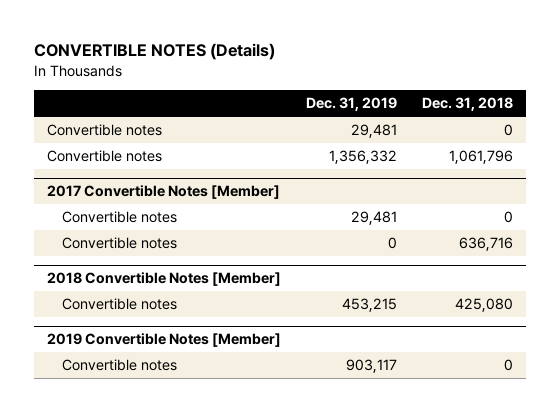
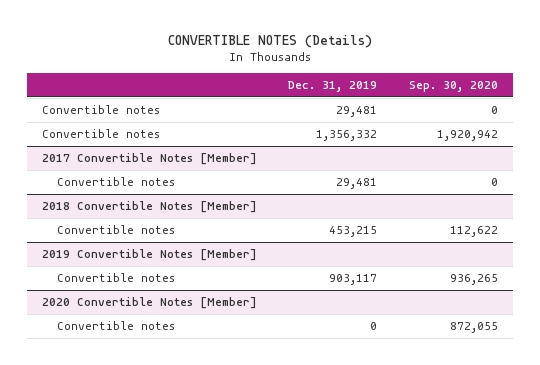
[421,97,513,112] Dec. 31, 2018 -> none
none -> [408,80,498,92] Sep. 30, 2020
[62,237,178,250] Convertible notes -> none
none -> [42,297,258,310] 2020 Convertible Notes [Member]
none -> [57,321,176,331] Convertible notes

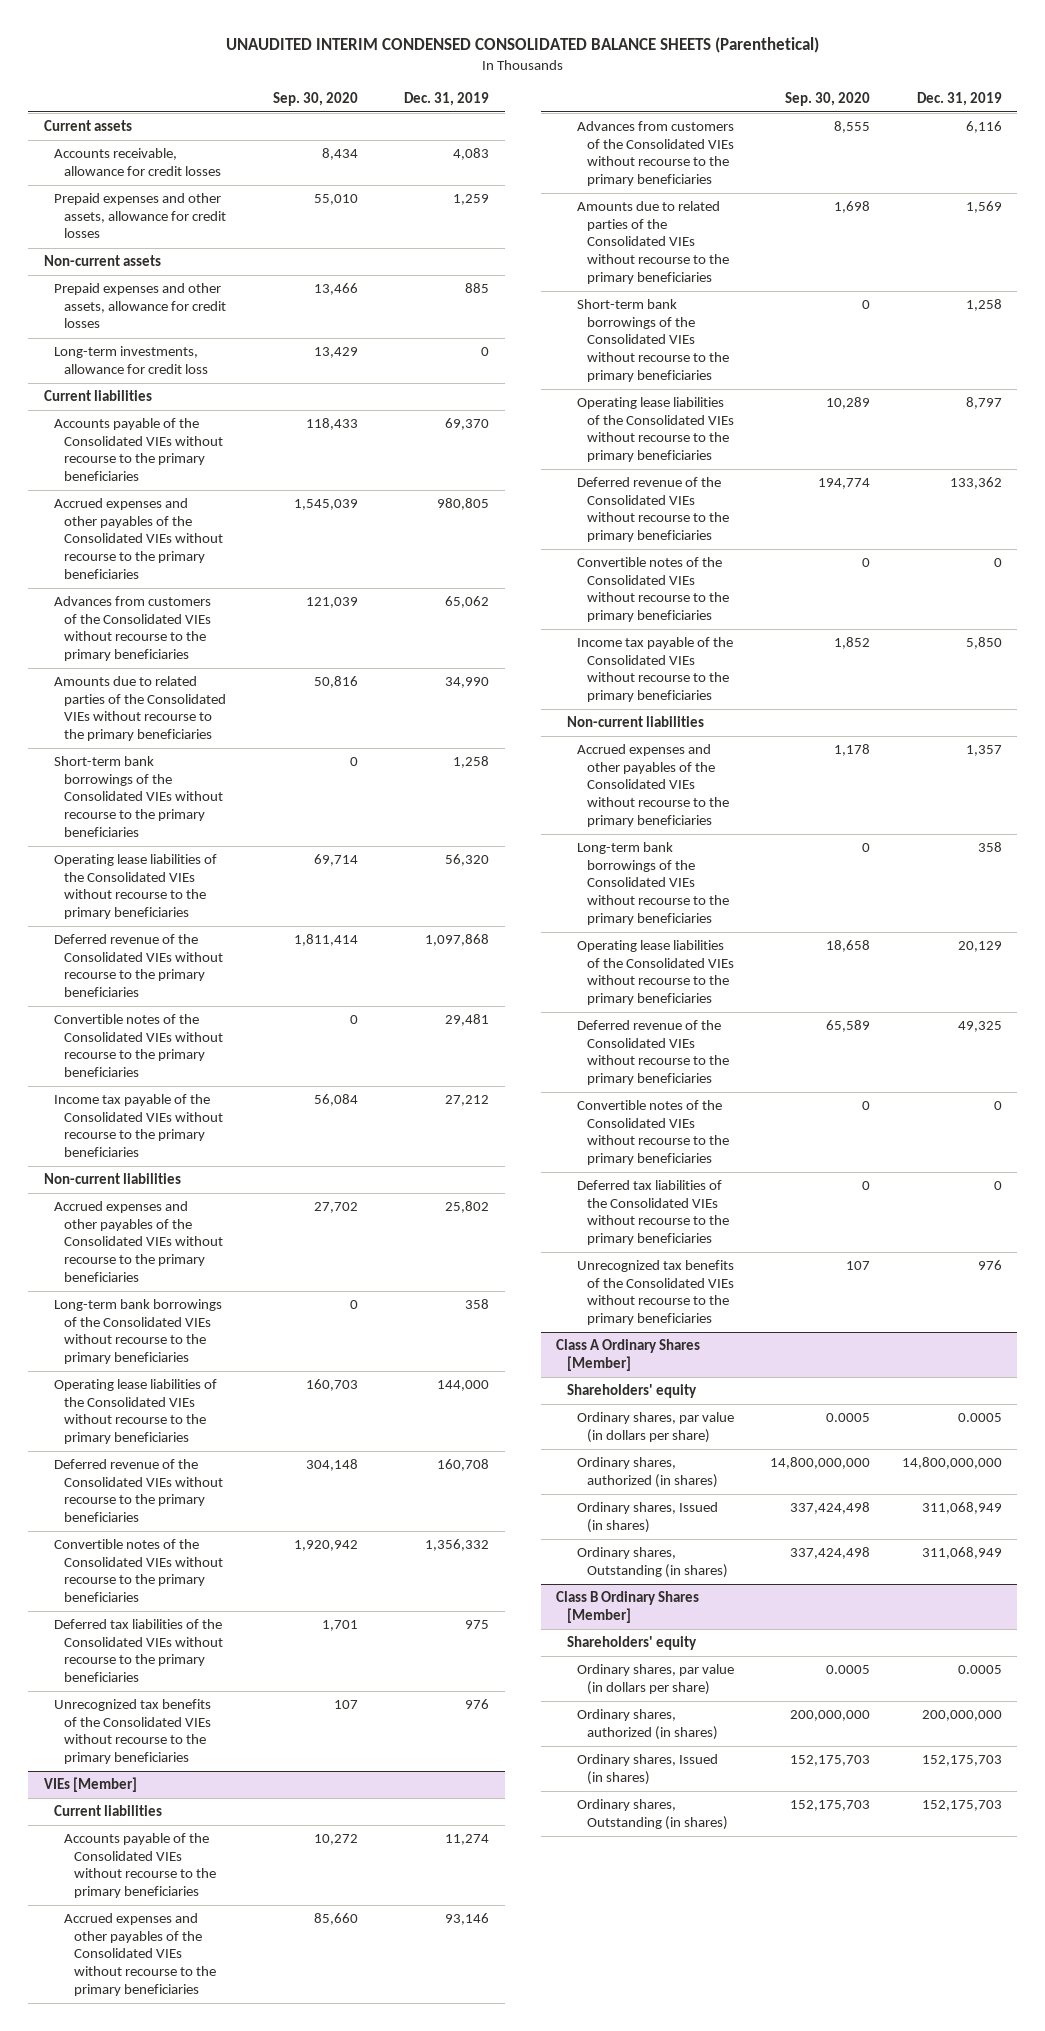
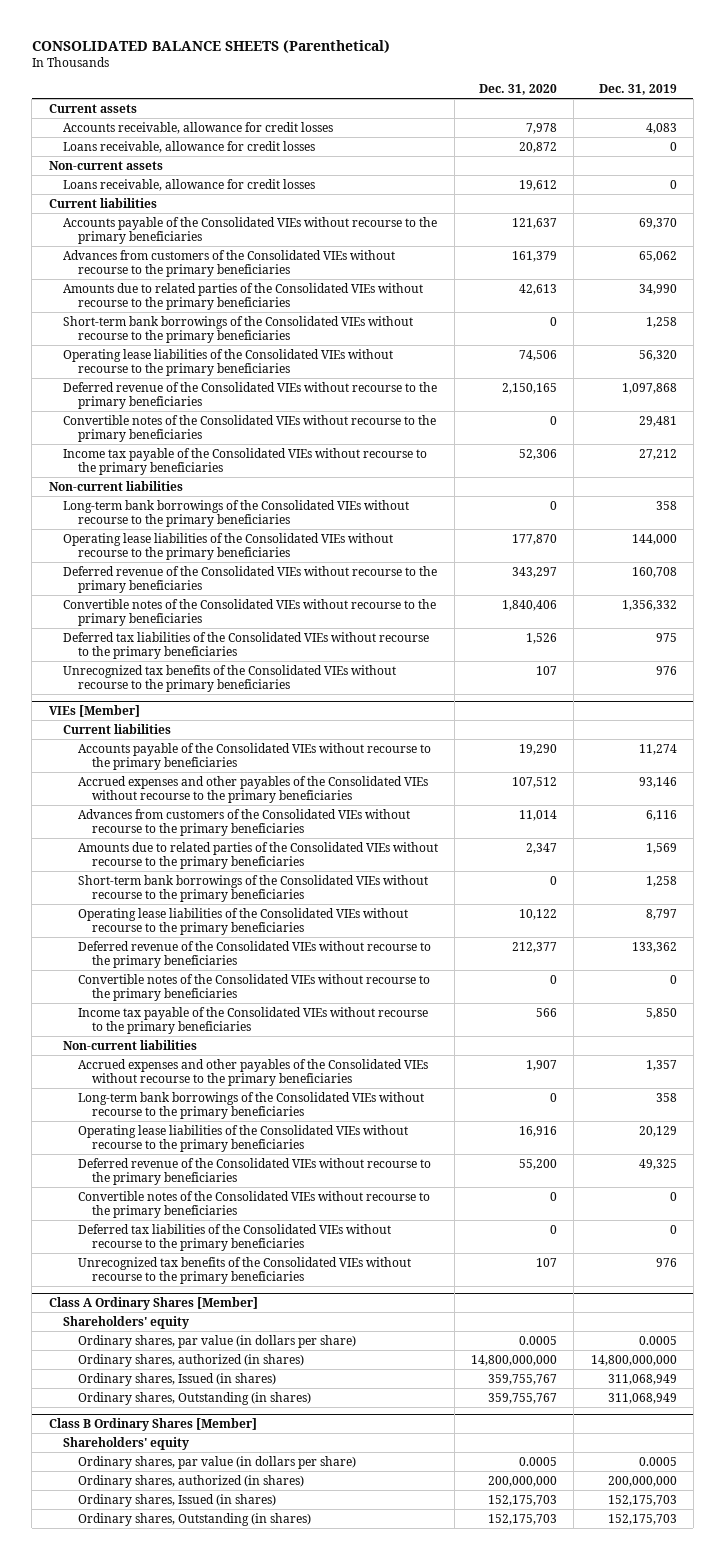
[225,37,819,54] UNAUDITED INTERIM CONDENSED CONSOLIDATED BALANCE SHEETS (Parenthetical) -> [31,39,390,53] CONSOLIDATED BALANCE SHEETS (Parenthetical)
[272,91,358,106] Sep. 30, 2020 -> none
none -> [479,83,558,95] Dec. 31, 2020
[53,193,227,239] Prepaid expenses and other assets, allowance for credit losses -> none
none -> [63,140,316,153] Loans receivable, allowance for credit losses
[53,283,227,329] Prepaid expenses and other assets, allowance for credit losses -> none
[53,346,209,374] Long-term investments, allowance for credit loss -> none
none -> [63,178,316,191] Loans receivable, allowance for credit losses
[53,498,224,579] Accrued expenses and other payables of the Consolidated VIEs without recourse to the primary beneficiaries -> none
[53,1201,224,1282] Accrued expenses and other payables of the Consolidated VIEs without recourse to the primary beneficiaries -> none

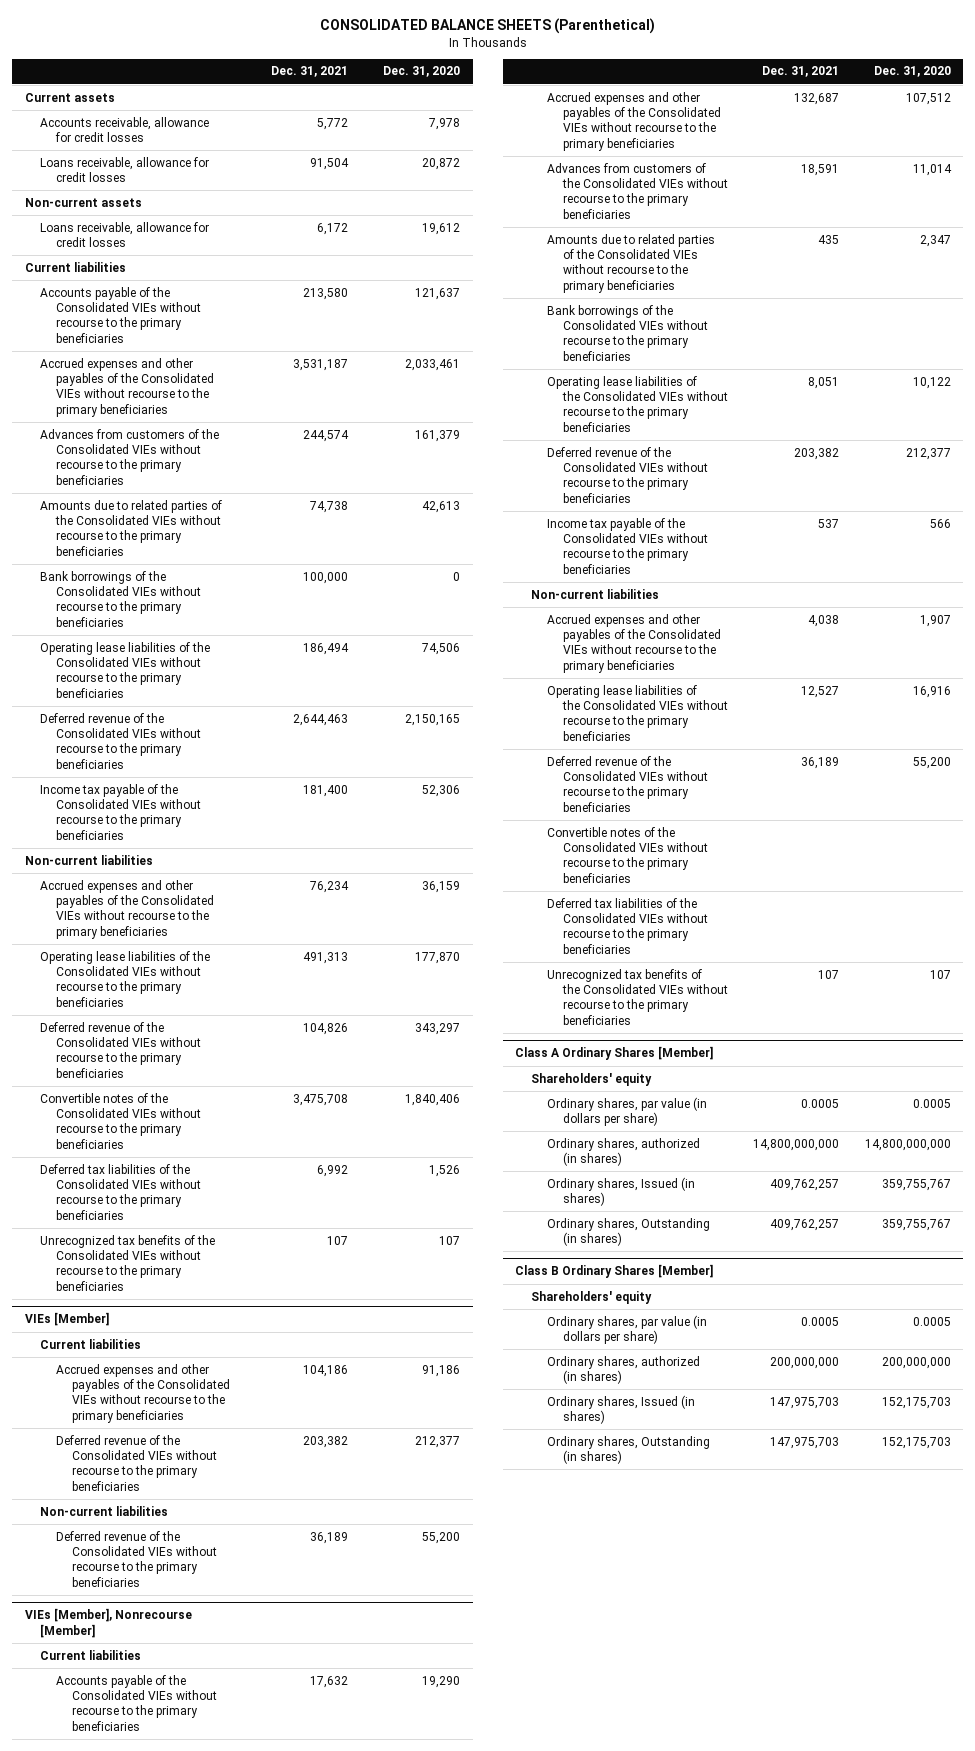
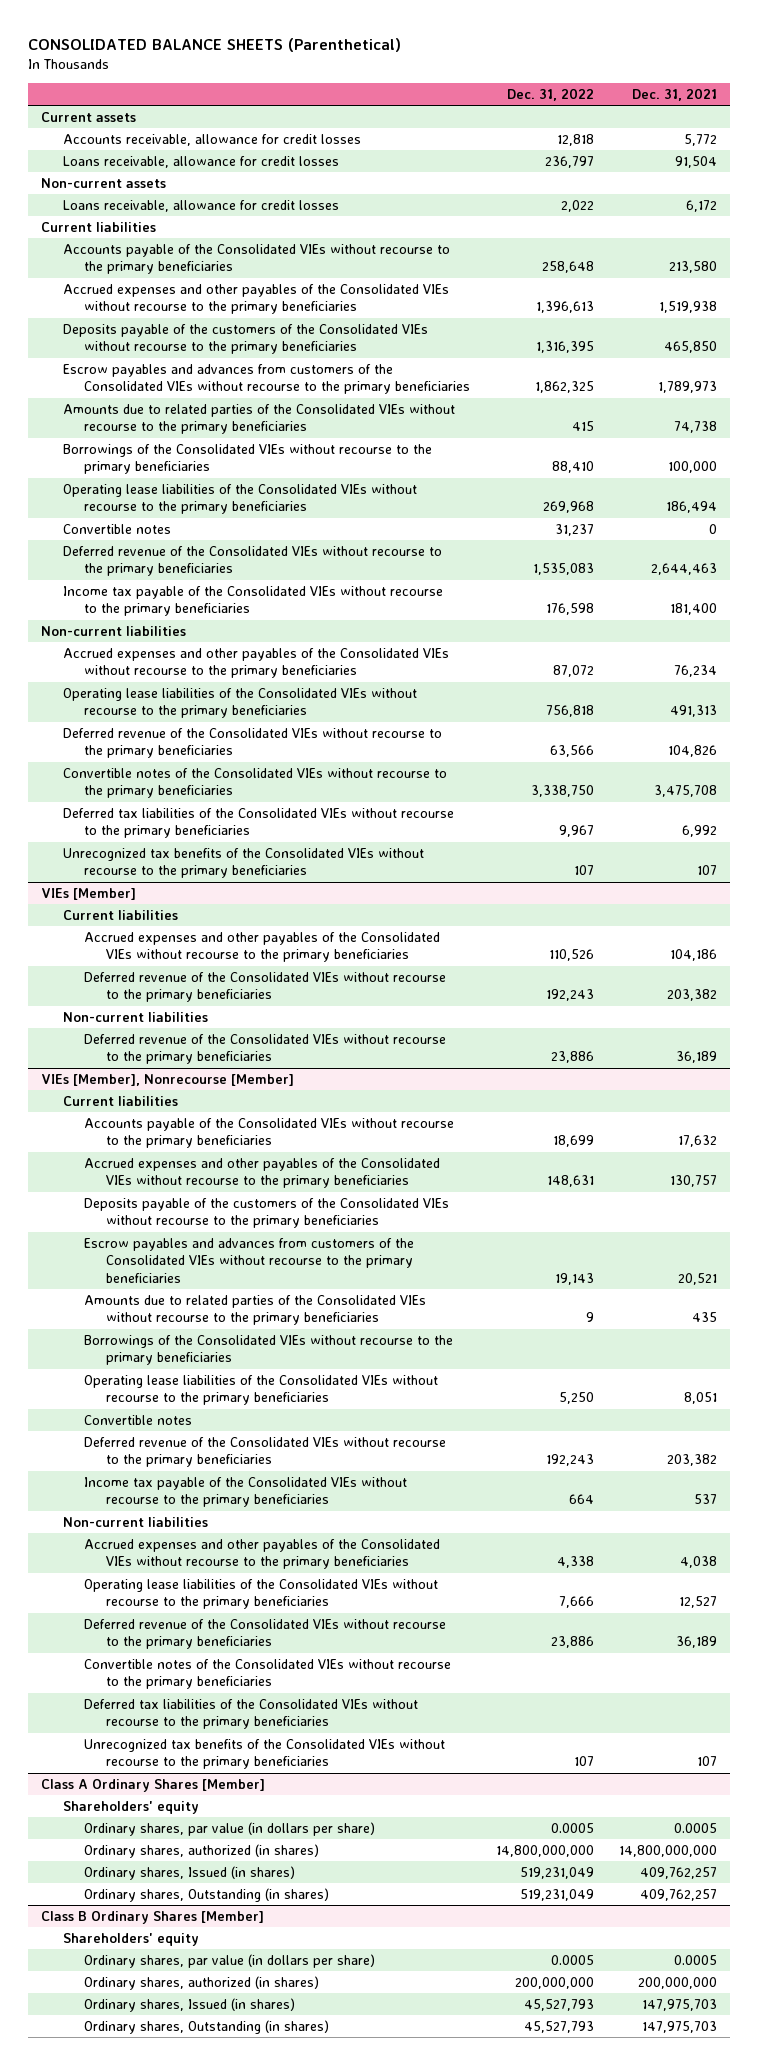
[382,66,460,78] Dec. 31, 2020 -> none
none -> [506,87,594,101] Dec. 31, 2022
[293,358,349,371] 3,531,187 -> [659,301,718,314] 1,519,938
none -> [62,323,428,355] Deposits payable of the customers of the Consolidated VIEs without recourse to the primary beneficiaries
[40,428,220,485] Advances from customers of the Consolidated VIEs without recourse to the primary beneficiaries -> [62,363,471,395] Escrow payables and advances from customers of the Consolidated VIEs without recourse to the primary beneficiaries
[303,429,350,442] 244,574 -> [658,381,718,394] 1,789,973
[40,570,202,627] Bank borrowings of the Consolidated VIEs without recourse to the primary beneficiaries -> [62,443,432,475] Borrowings of the Consolidated VIEs without recourse to the primary beneficiaries
none -> [62,523,171,534] Convertible notes
[794,92,840,105] 132,687 -> [670,1175,718,1188] 130,757
none -> [84,1197,450,1229] Deposits payable of the customers of the Consolidated VIEs without recourse to the primary beneficiaries
[546,162,728,219] Advances from customers of the Consolidated VIEs without recourse to the primary beneficiaries -> [84,1237,415,1283] Escrow payables and advances from customers of the Consolidated VIEs without recourse to the primary beneficiaries
[801,163,840,176] 18,591 -> [678,1272,718,1285] 20,521
[546,304,708,361] Bank borrowings of the Consolidated VIEs without recourse to the primary beneficiaries -> [84,1334,454,1366] Borrowings of the Consolidated VIEs without recourse to the primary beneficiaries
none -> [84,1414,193,1425] Convertible notes

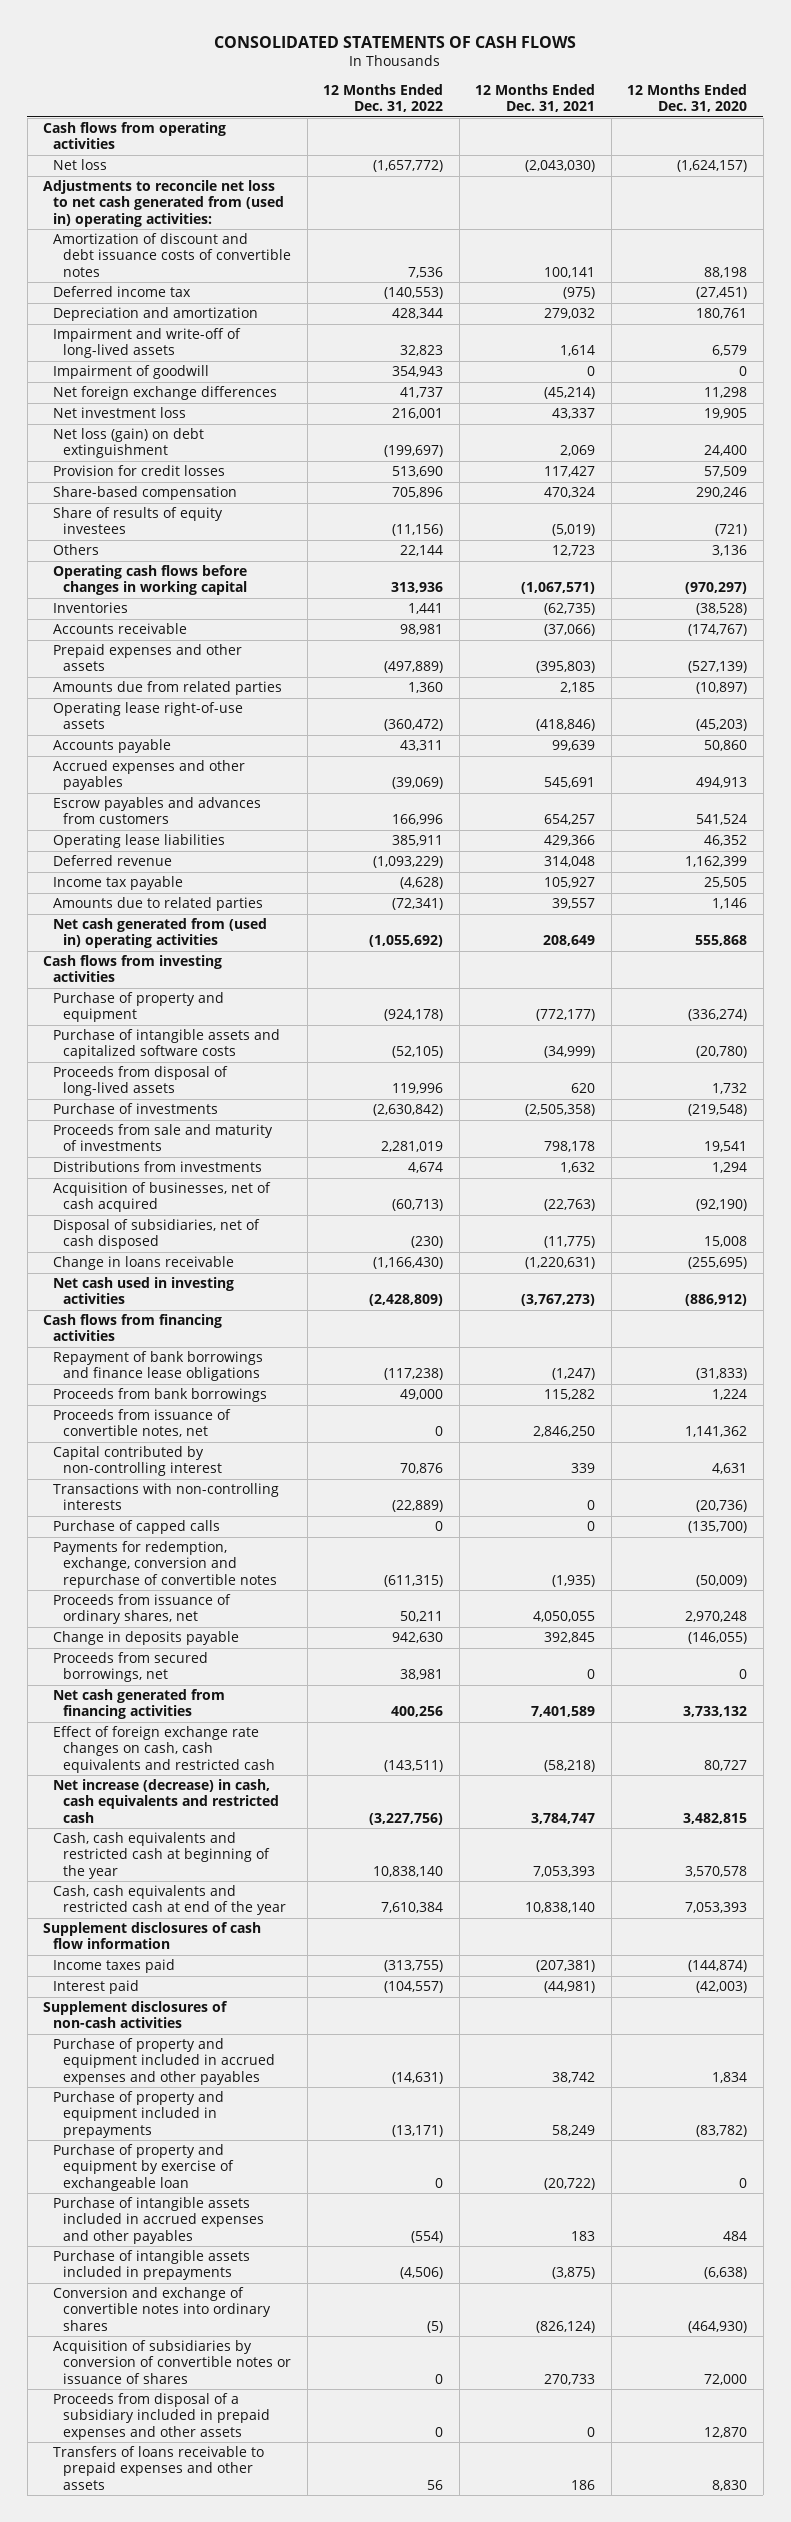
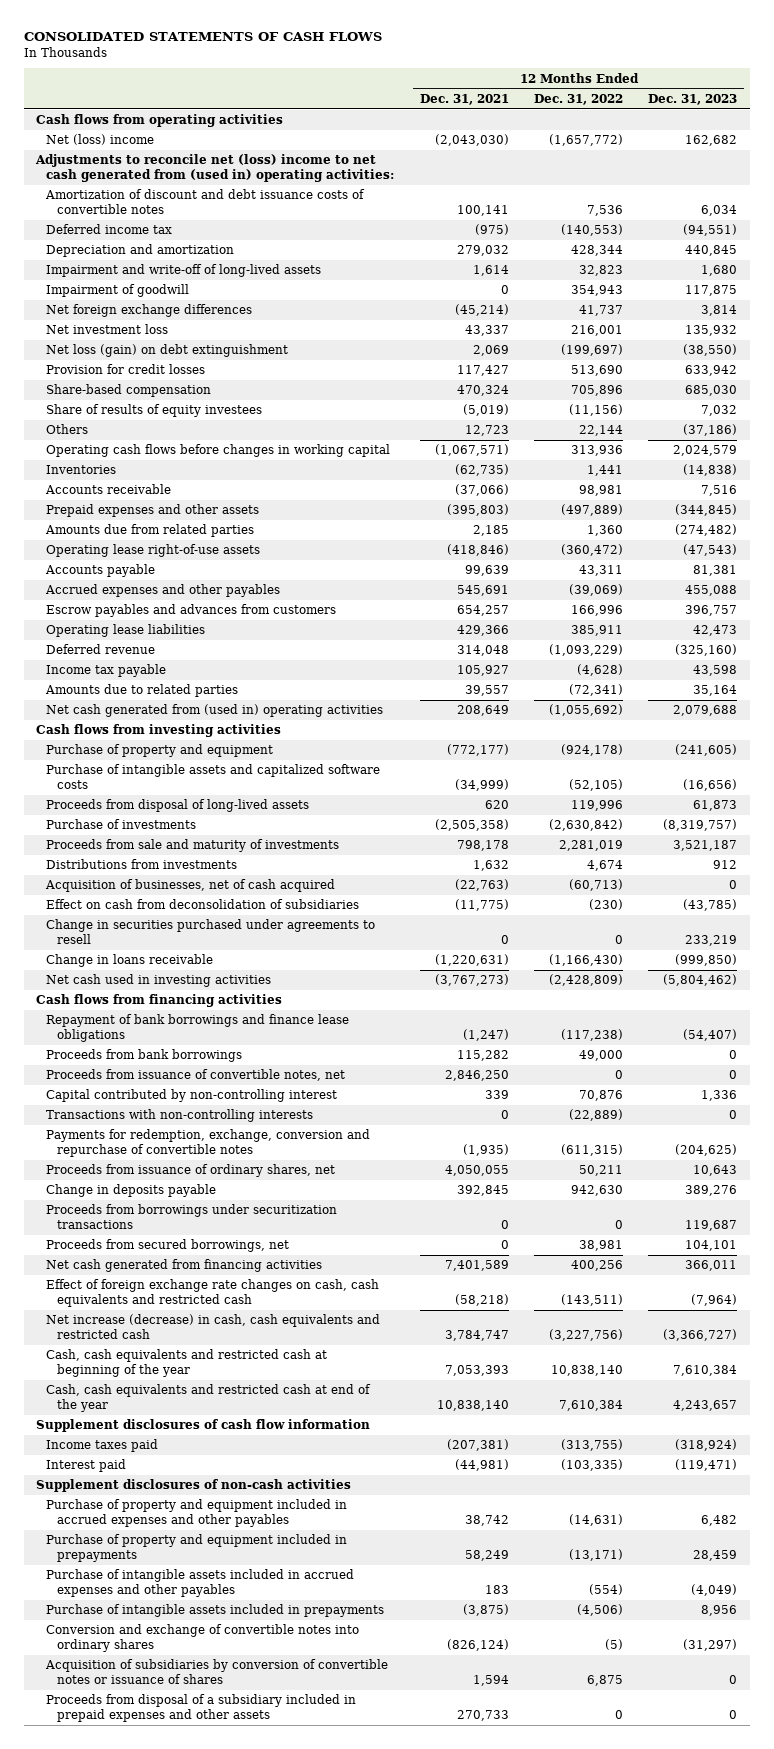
[627,83,748,112] 12 Months Ended Dec. 31, 2020 -> none
none -> [648,93,738,105] Dec. 31, 2023
[53,159,108,171] Net loss -> [46,134,155,146] Net (loss) income
[43,180,285,227] Adjustments to reconcile net loss to net cash generated from (used in) operating activities: -> [35,154,395,182] Adjustments to reconcile net (loss) income to net cash generated from (used in) operating activities:
[53,1219,261,1250] Disposal of subsidiaries, net of cash disposed -> [46,899,360,910] Effect on cash from deconsolidation of subsidiaries
none -> [46,919,376,944] Change in securities purchased under agreements to resell
[53,1520,221,1535] Purchase of capped calls -> none
none -> [46,1204,338,1229] Proceeds from borrowings under securitization transactions
[384,1981,444,1994] (104,557) -> [561,1459,624,1472] (103,335)
[53,2144,235,2191] Purchase of property and equipment by exercise of exchangeable loan -> none
[53,2446,265,2490] Transfers of loans receivable to prepaid expenses and other assets -> none
[435,2373,444,2384] 0 -> [587,1674,624,1686] 6,875
[544,2373,596,2385] 270,733 -> [472,1674,509,1686] 1,594
[587,2426,596,2437] 0 -> [456,1709,509,1721] 270,733

